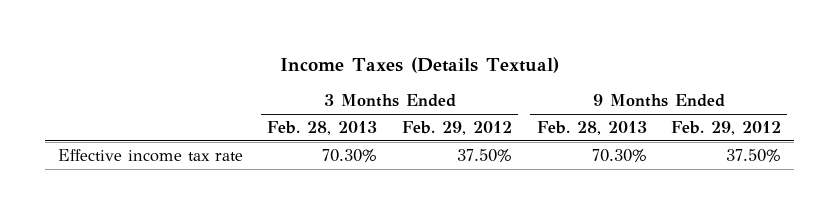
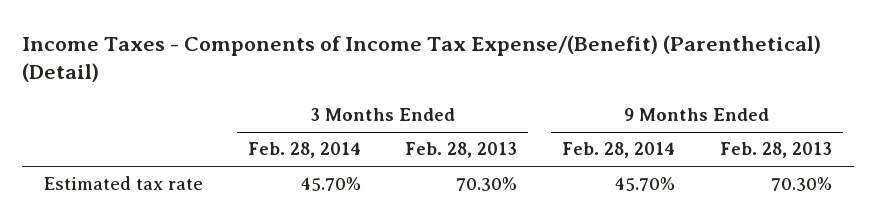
[280,56,560,73] Income Taxes (Details Textual) -> [21,34,821,83] Income Taxes - Components of Income Tax Expense/(Benefit) (Parenthetical) (Detail)
[401,121,512,136] Feb. 29, 2012 -> none
[671,121,782,136] Feb. 29, 2012 -> none
none -> [247,142,361,159] Feb. 28, 2014
none -> [561,142,675,159] Feb. 28, 2014
[57,149,243,163] Effective income tax rate -> [44,176,204,191] Estimated tax rate

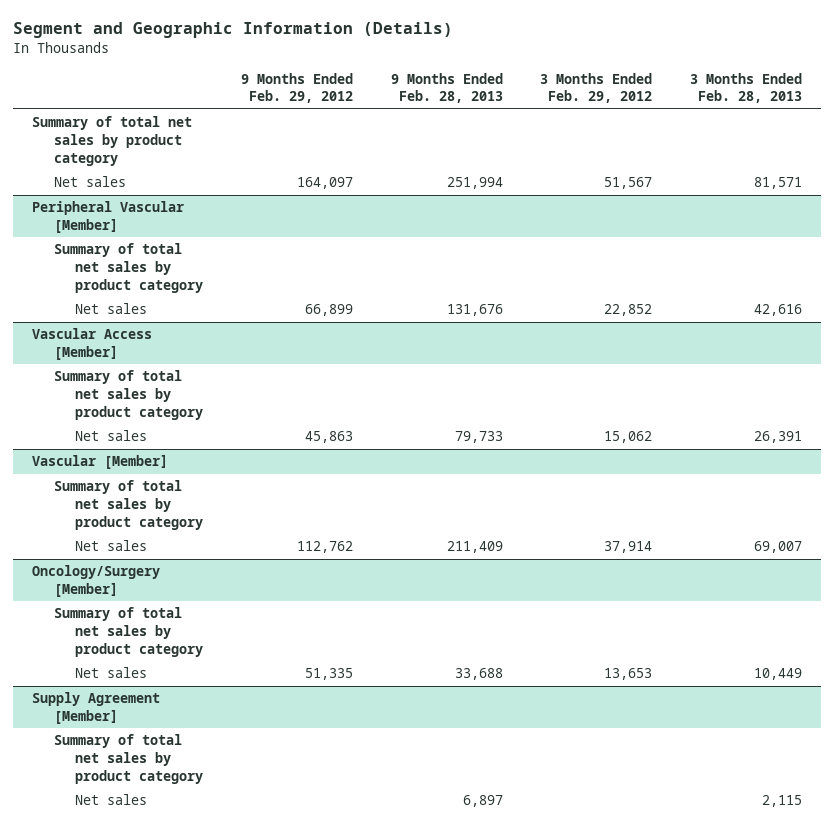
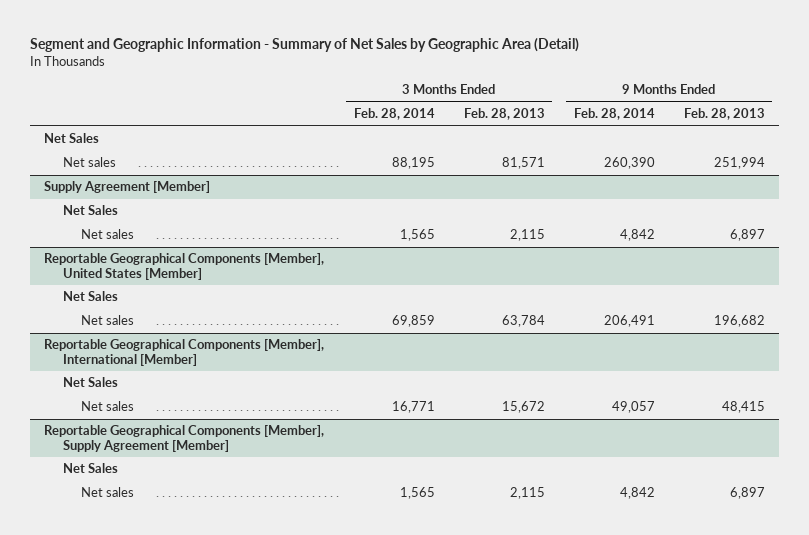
[12,22,453,39] Segment and Geographic Information (Details) -> [29,37,579,52] Segment and Geographic Information - Summary of Net Sales by Geographic Area (Detail)
[240,72,353,104] 9 Months Ended Feb. 29, 2012 -> none
[540,72,653,104] 3 Months Ended Feb. 29, 2012 -> none
none -> [353,107,435,120] Feb. 28, 2014
none -> [573,107,655,120] Feb. 28, 2014
[31,116,192,166] Summary of total net sales by product category -> none
none -> [44,133,100,144] Net Sales
[31,201,184,233] Peripheral Vascular [Member] -> none
[53,243,204,293] Summary of total net sales by product category -> none
[75,303,148,315] Net sales -> none
[31,328,152,360] Vascular Access [Member] -> none
[53,370,204,420] Summary of total net sales by product category -> none
[75,430,148,442] Net sales -> none
[31,455,168,470] Vascular [Member] -> none
[53,480,204,530] Summary of total net sales by product category -> none
[75,540,148,552] Net sales -> none
[31,565,160,597] Oncology/Surgery [Member] -> none
[53,607,204,657] Summary of total net sales by product category -> none
[75,667,148,679] Net sales -> none
[53,734,204,784] Summary of total net sales by product category -> none
none -> [62,205,118,216] Net Sales
none -> [44,253,325,280] Reportable Geographical Components [Member], United States [Member]
none -> [62,291,118,302] Net Sales
none -> [80,315,134,326] Net sales
none -> [44,339,325,366] Reportable Geographical Components [Member], International [Member]
none -> [62,377,118,388] Net Sales
none -> [80,401,134,412] Net sales
none -> [44,425,325,452] Reportable Geographical Components [Member], Supply Agreement [Member]
none -> [62,463,118,474] Net Sales
none -> [80,487,134,498] Net sales

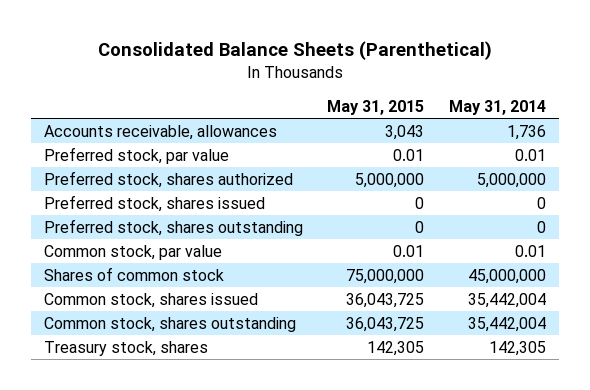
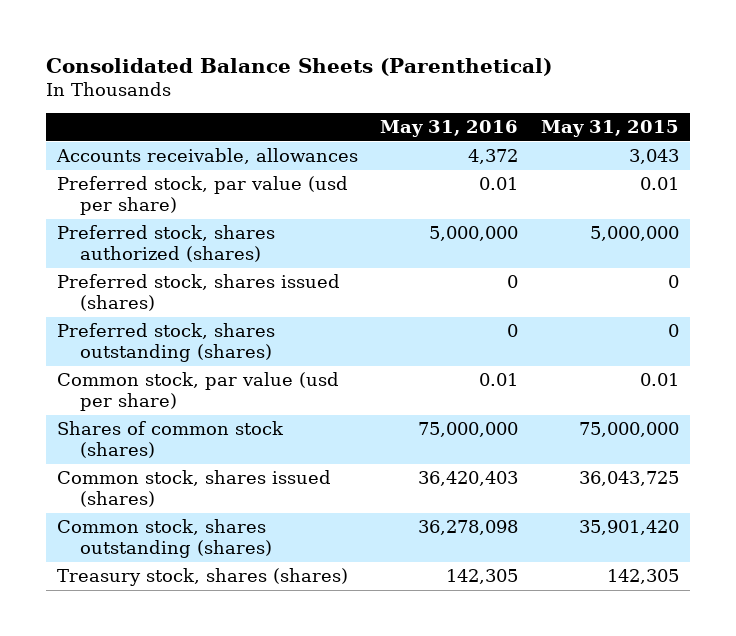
[449,100,547,116] May 31, 2014 -> none
none -> [380,120,519,138] May 31, 2016
[43,146,229,164] Preferred stock, par value -> [56,176,348,216] Preferred stock, par value (usd per share)
[43,170,293,188] Preferred stock, shares authorized -> [56,225,275,263] Preferred stock, shares authorized (shares)
[43,194,265,212] Preferred stock, shares issued -> [56,274,340,312] Preferred stock, shares issued (shares)
[43,218,303,236] Preferred stock, shares outstanding -> [56,323,275,363] Preferred stock, shares outstanding (shares)
[43,244,222,260] Common stock, par value -> [56,372,339,412] Common stock, par value (usd per share)
[43,266,224,281] Shares of common stock -> [56,421,284,459] Shares of common stock (shares)
[43,292,258,308] Common stock, shares issued -> [56,470,331,508] Common stock, shares issued (shares)
[43,316,296,332] Common stock, shares outstanding -> [56,519,272,559] Common stock, shares outstanding (shares)
[346,316,425,332] 36,043,725 -> [578,520,679,536] 35,901,420
[43,340,208,356] Treasury stock, shares -> [56,568,348,587] Treasury stock, shares (shares)

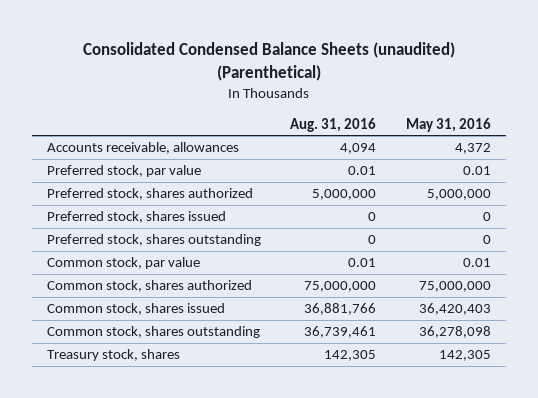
[45,57,552,76] Consolidated Balance Sheets (Parenthetical) -> [82,41,455,81] Consolidated Condensed Balance Sheets (unaudited) (Parenthetical)
[540,120,679,138] May 31, 2015 -> none
none -> [290,117,377,132] Aug. 31, 2016
[56,176,348,216] Preferred stock, par value (usd per share) -> [46,165,201,178] Preferred stock, par value
[56,225,275,263] Preferred stock, shares authorized (shares) -> [46,188,253,201] Preferred stock, shares authorized
[56,274,340,312] Preferred stock, shares issued (shares) -> [46,211,226,224] Preferred stock, shares issued
[56,323,275,363] Preferred stock, shares outstanding (shares) -> [46,234,261,247] Preferred stock, shares outstanding
[56,372,339,412] Common stock, par value (usd per share) -> [46,257,200,270] Common stock, par value
[56,421,284,459] Shares of common stock (shares) -> [46,280,252,293] Common stock, shares authorized
[56,470,331,508] Common stock, shares issued (shares) -> [46,303,225,316] Common stock, shares issued
[56,519,272,559] Common stock, shares outstanding (shares) -> [46,326,260,339] Common stock, shares outstanding
[56,568,348,587] Treasury stock, shares (shares) -> [46,349,180,362] Treasury stock, shares

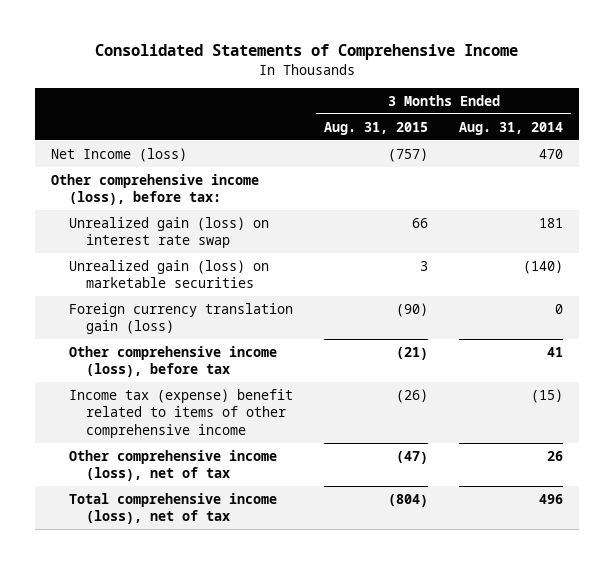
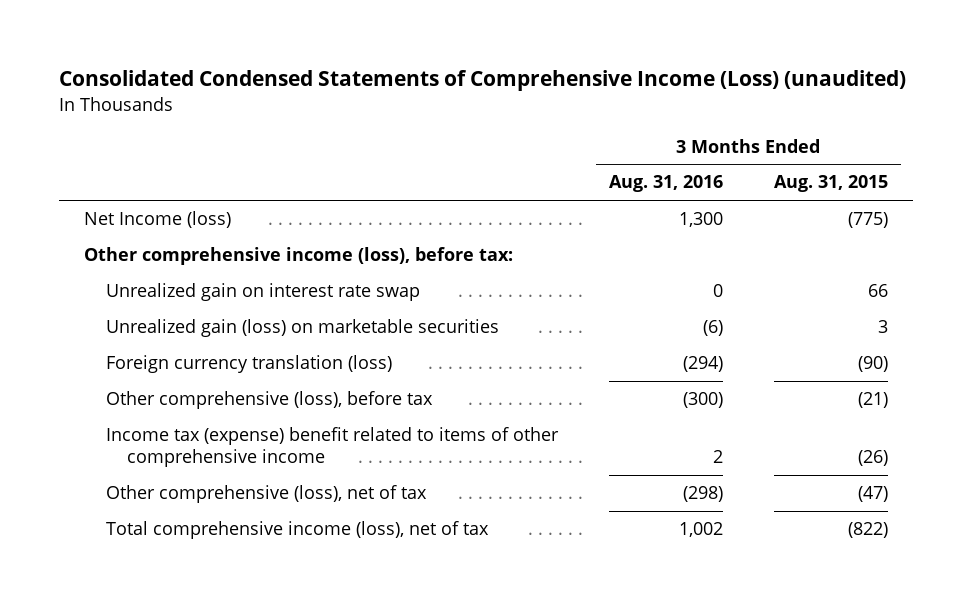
[94,44,518,61] Consolidated Statements of Comprehensive Income -> [58,70,906,92] Consolidated Condensed Statements of Comprehensive Income (Loss) (unaudited)
[459,121,564,135] Aug. 31, 2014 -> none
none -> [608,175,723,193] Aug. 31, 2016
[387,147,428,162] (757) -> [847,212,888,229] (775)
[68,216,269,249] Unrealized gain (loss) on interest rate swap -> [105,283,420,302] Unrealized gain on interest rate swap
[68,302,293,335] Foreign currency translation gain (loss) -> [105,355,392,374] Foreign currency translation (loss)
[68,345,277,378] Other comprehensive income (loss), before tax -> [105,391,433,410] Other comprehensive (loss), before tax
[68,449,277,482] Other comprehensive income (loss), net of tax -> [105,485,427,504] Other comprehensive (loss), net of tax
[387,493,428,507] (804) -> [847,522,888,539] (822)

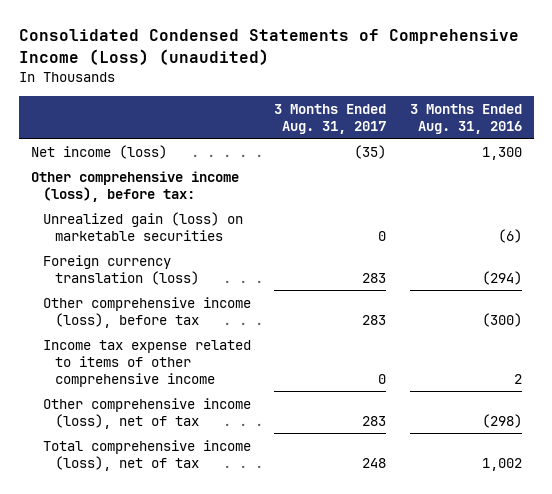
[773,175,888,193] Aug. 31, 2015 -> none
none -> [274,103,387,134] 3 Months Ended Aug. 31, 2017
[84,211,232,229] Net Income (loss) -> [30,144,167,159] Net income (loss)
[105,283,420,302] Unrealized gain on interest rate swap -> none
[105,391,433,410] Other comprehensive (loss), before tax -> [42,296,251,328] Other comprehensive income (loss), before tax
[105,427,559,468] Income tax (expense) benefit related to items of other comprehensive income -> [42,339,251,387] Income tax expense related to items of other comprehensive income
[105,485,427,504] Other comprehensive (loss), net of tax -> [42,397,251,429] Other comprehensive income (loss), net of tax

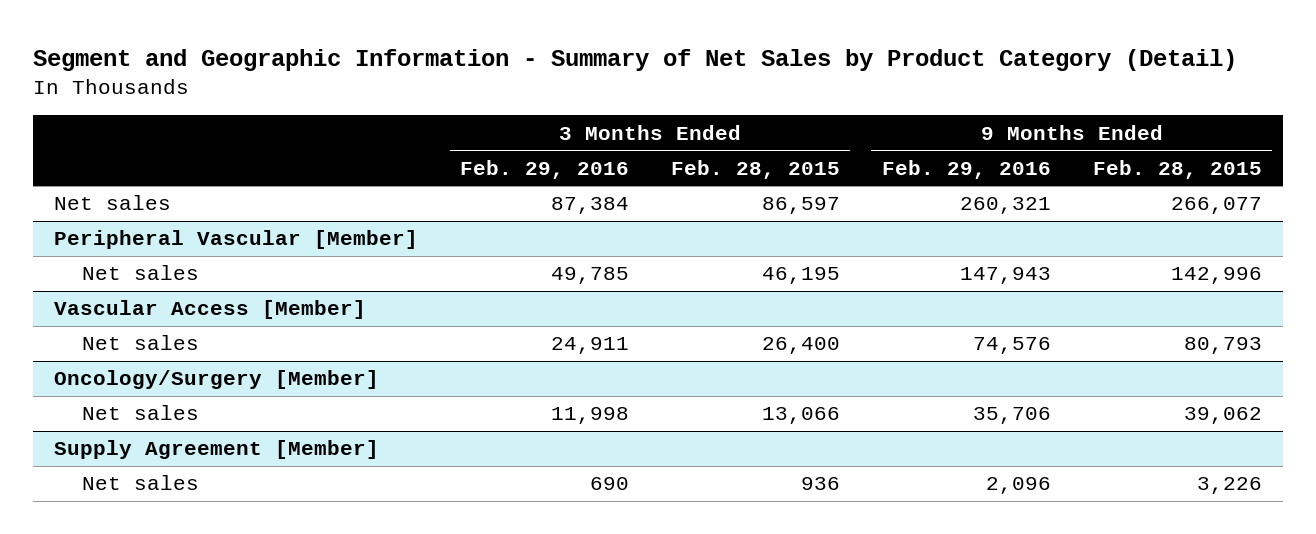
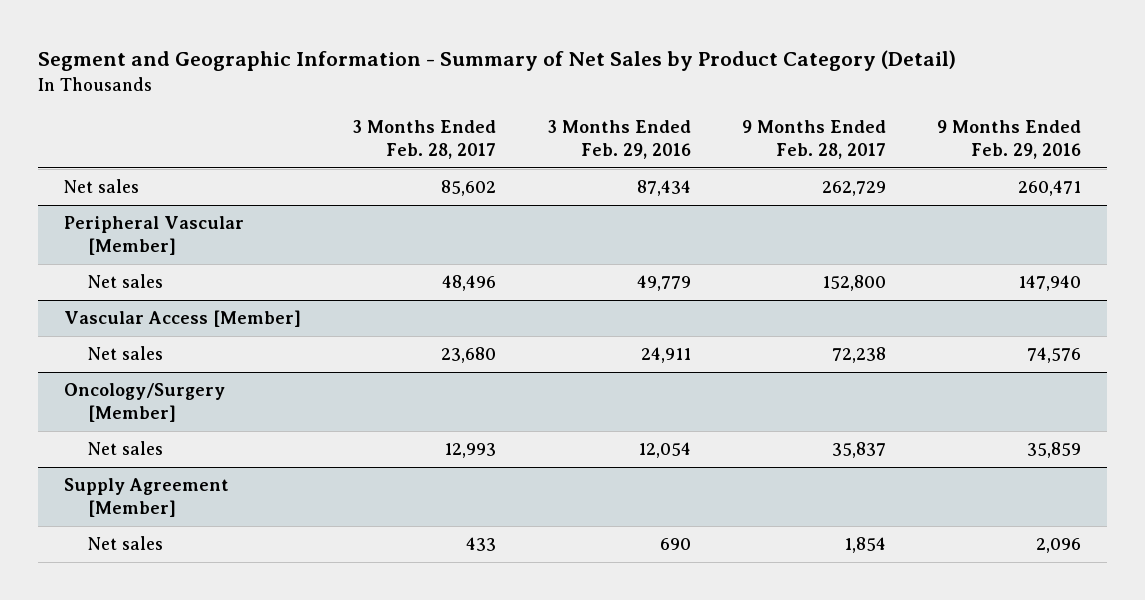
[670,159,840,179] Feb. 28, 2015 -> none
[1092,159,1262,179] Feb. 28, 2015 -> none
none -> [351,119,496,159] 3 Months Ended Feb. 28, 2017
none -> [742,119,887,159] 9 Months Ended Feb. 28, 2017
[551,197,630,215] 87,384 -> [637,180,692,197] 87,434
[959,197,1051,215] 260,321 -> [1018,180,1082,197] 260,471
[551,267,630,285] 49,785 -> [637,275,692,292] 49,779
[959,267,1051,285] 147,943 -> [1018,275,1082,292] 147,940
[551,407,630,425] 11,998 -> [638,442,692,459] 12,054
[972,407,1051,425] 35,706 -> [1027,442,1082,459] 35,859

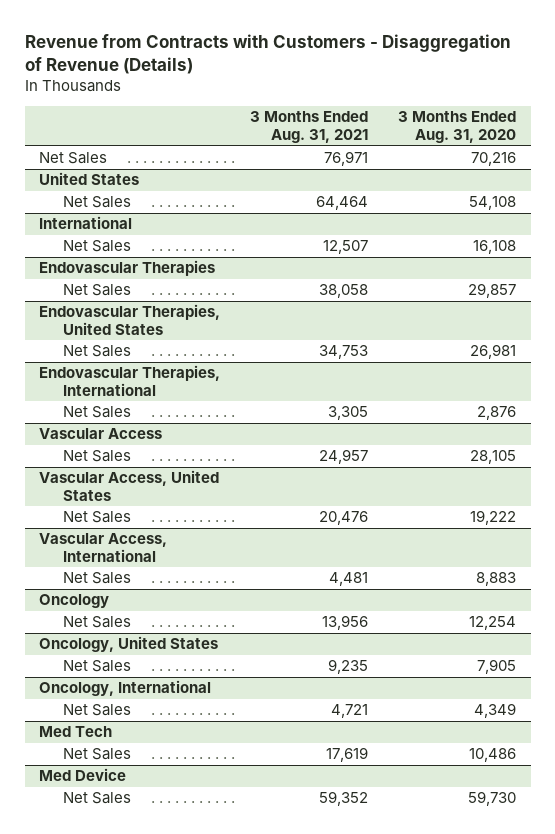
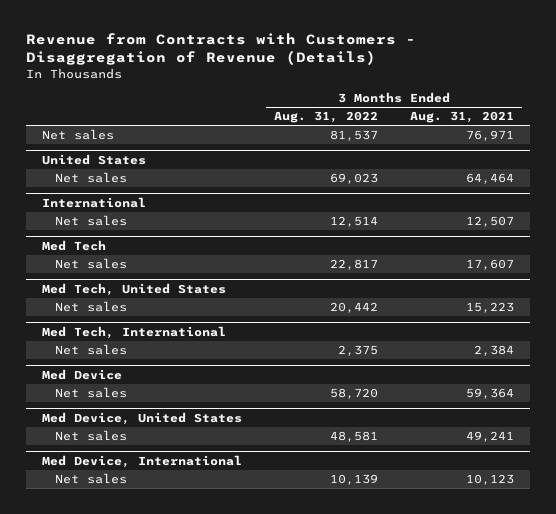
[398,111,517,144] 3 Months Ended Aug. 31, 2020 -> none
none -> [273,111,378,124] Aug. 31, 2022
[39,152,108,165] Net Sales -> [42,128,115,140] Net sales
[63,196,132,209] Net Sales -> [54,171,127,183] Net sales
[39,260,216,277] Endovascular Therapies -> none
[63,284,132,297] Net Sales -> none
[39,304,221,335] Endovascular Therapies, United States -> none
[63,345,132,358] Net Sales -> none
[39,365,221,396] Endovascular Therapies, International -> none
[63,406,132,419] Net Sales -> none
[39,428,163,440] Vascular Access -> none
[63,450,132,463] Net Sales -> none
[39,470,220,501] Vascular Access, United States -> none
[63,511,132,524] Net Sales -> none
[39,533,168,562] Vascular Access, International -> none
[63,572,132,585] Net Sales -> none
[39,594,110,609] Oncology -> none
[63,616,132,629] Net Sales -> none
[39,636,219,653] Oncology, United States -> none
[63,660,132,673] Net Sales -> none
[39,680,212,697] Oncology, International -> none
[63,704,132,717] Net Sales -> none
[63,240,132,253] Net Sales -> [54,214,127,226] Net sales
[63,748,132,761] Net Sales -> [54,257,127,269] Net sales
[326,747,369,763] 17,619 -> [465,258,514,270] 17,607
none -> [42,282,227,296] Med Tech, United States
none -> [54,300,127,312] Net sales
none -> [42,325,227,339] Med Tech, International
none -> [54,343,127,355] Net sales
[63,792,132,805] Net Sales -> [54,386,127,398] Net sales
[319,791,369,807] 59,352 -> [465,387,514,399] 59,364
none -> [42,411,243,425] Med Device, United States
none -> [54,429,127,441] Net sales
none -> [42,454,243,468] Med Device, International
none -> [54,472,127,484] Net sales

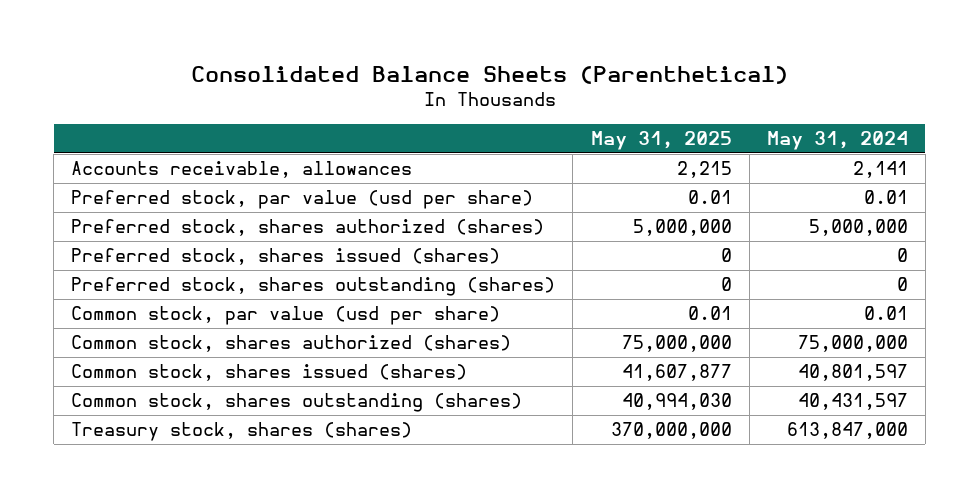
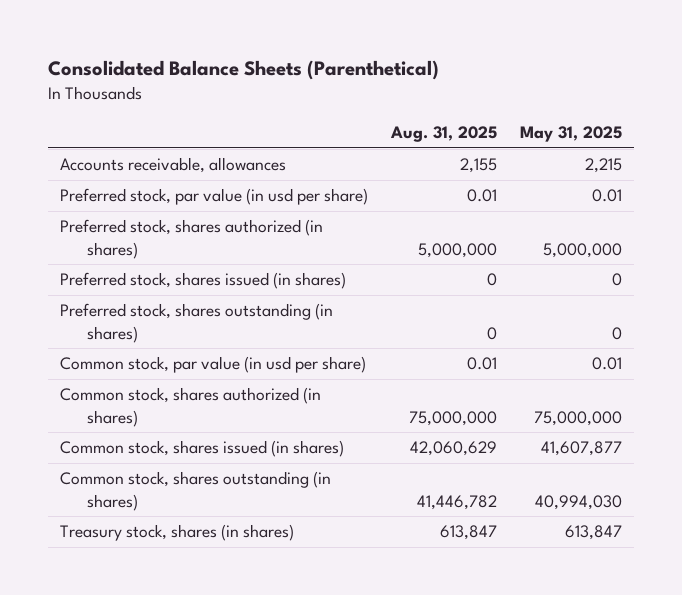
[766,131,908,151] May 31, 2024 -> none
none -> [389,126,497,143] Aug. 31, 2025
[71,190,534,210] Preferred stock, par value (usd per share) -> [59,188,368,206] Preferred stock, par value (in usd per share)
[71,219,545,237] Preferred stock, shares authorized (shares) -> [59,219,323,259] Preferred stock, shares authorized (in shares)
[71,248,501,266] Preferred stock, shares issued (shares) -> [59,272,346,290] Preferred stock, shares issued (in shares)
[71,277,556,297] Preferred stock, shares outstanding (shares) -> [59,303,333,343] Preferred stock, shares outstanding (in shares)
[71,306,501,326] Common stock, par value (usd per share) -> [59,356,366,374] Common stock, par value (in usd per share)
[71,335,512,353] Common stock, shares authorized (shares) -> [59,387,321,427] Common stock, shares authorized (in shares)
[71,364,468,382] Common stock, shares issued (shares) -> [59,440,344,458] Common stock, shares issued (in shares)
[71,393,523,413] Common stock, shares outstanding (shares) -> [59,471,331,511] Common stock, shares outstanding (in shares)
[71,422,413,442] Treasury stock, shares (shares) -> [59,524,294,542] Treasury stock, shares (in shares)
[610,422,732,440] 370,000,000 -> [565,525,623,541] 613,847

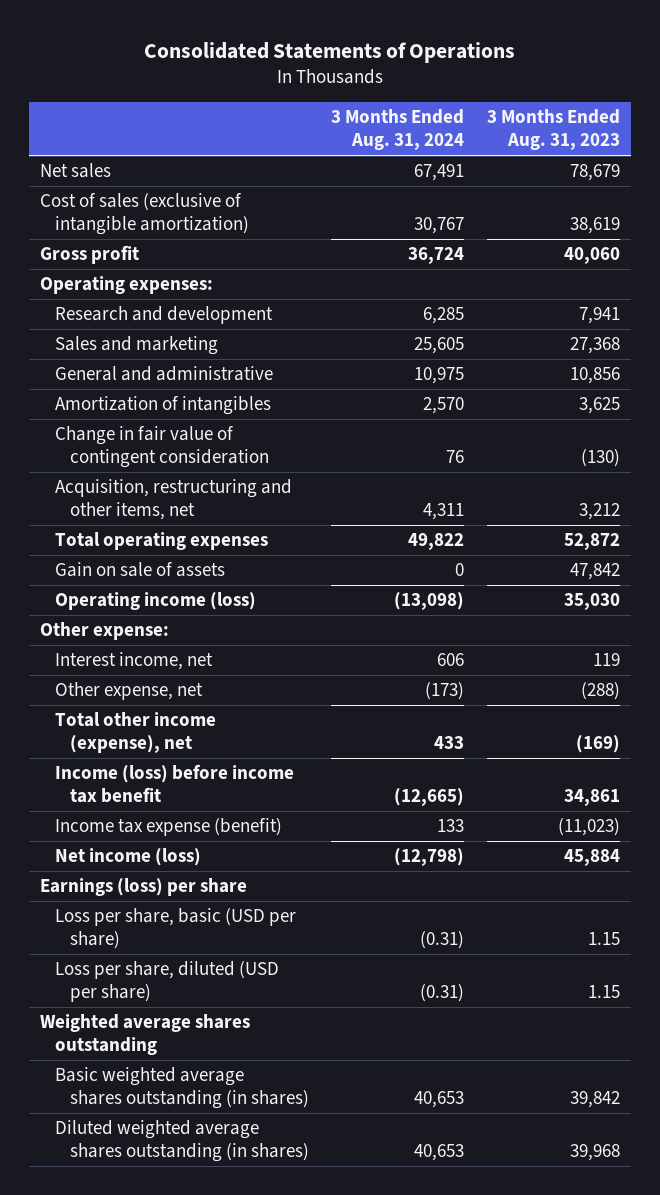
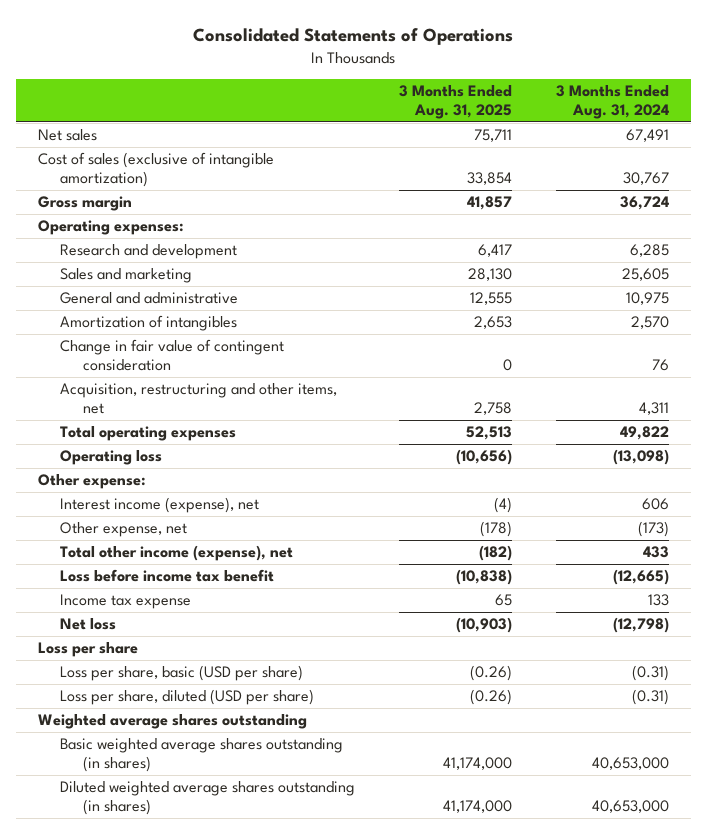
[486,109,620,151] 3 Months Ended Aug. 31, 2023 -> none
none -> [398,84,512,120] 3 Months Ended Aug. 31, 2025
[39,245,139,265] Gross profit -> [37,196,132,212] Gross margin
[54,562,225,578] Gain on sale of assets -> none
[54,592,256,611] Operating income (loss) -> [60,450,163,466] Operating loss
[54,652,213,671] Interest income, net -> [60,497,260,514] Interest income (expense), net
[54,764,294,804] Income (loss) before income tax benefit -> [60,569,275,583] Loss before income tax benefit
[54,818,282,837] Income tax expense (benefit) -> [60,594,192,610] Income tax expense
[54,848,201,867] Net income (loss) -> [60,618,117,631] Net loss
[39,878,247,897] Earnings (loss) per share -> [37,642,138,658] Loss per share
[414,1091,465,1109] 40,653 -> [591,757,669,771] 40,653,000
[414,1144,465,1162] 40,653 -> [591,800,669,814] 40,653,000

